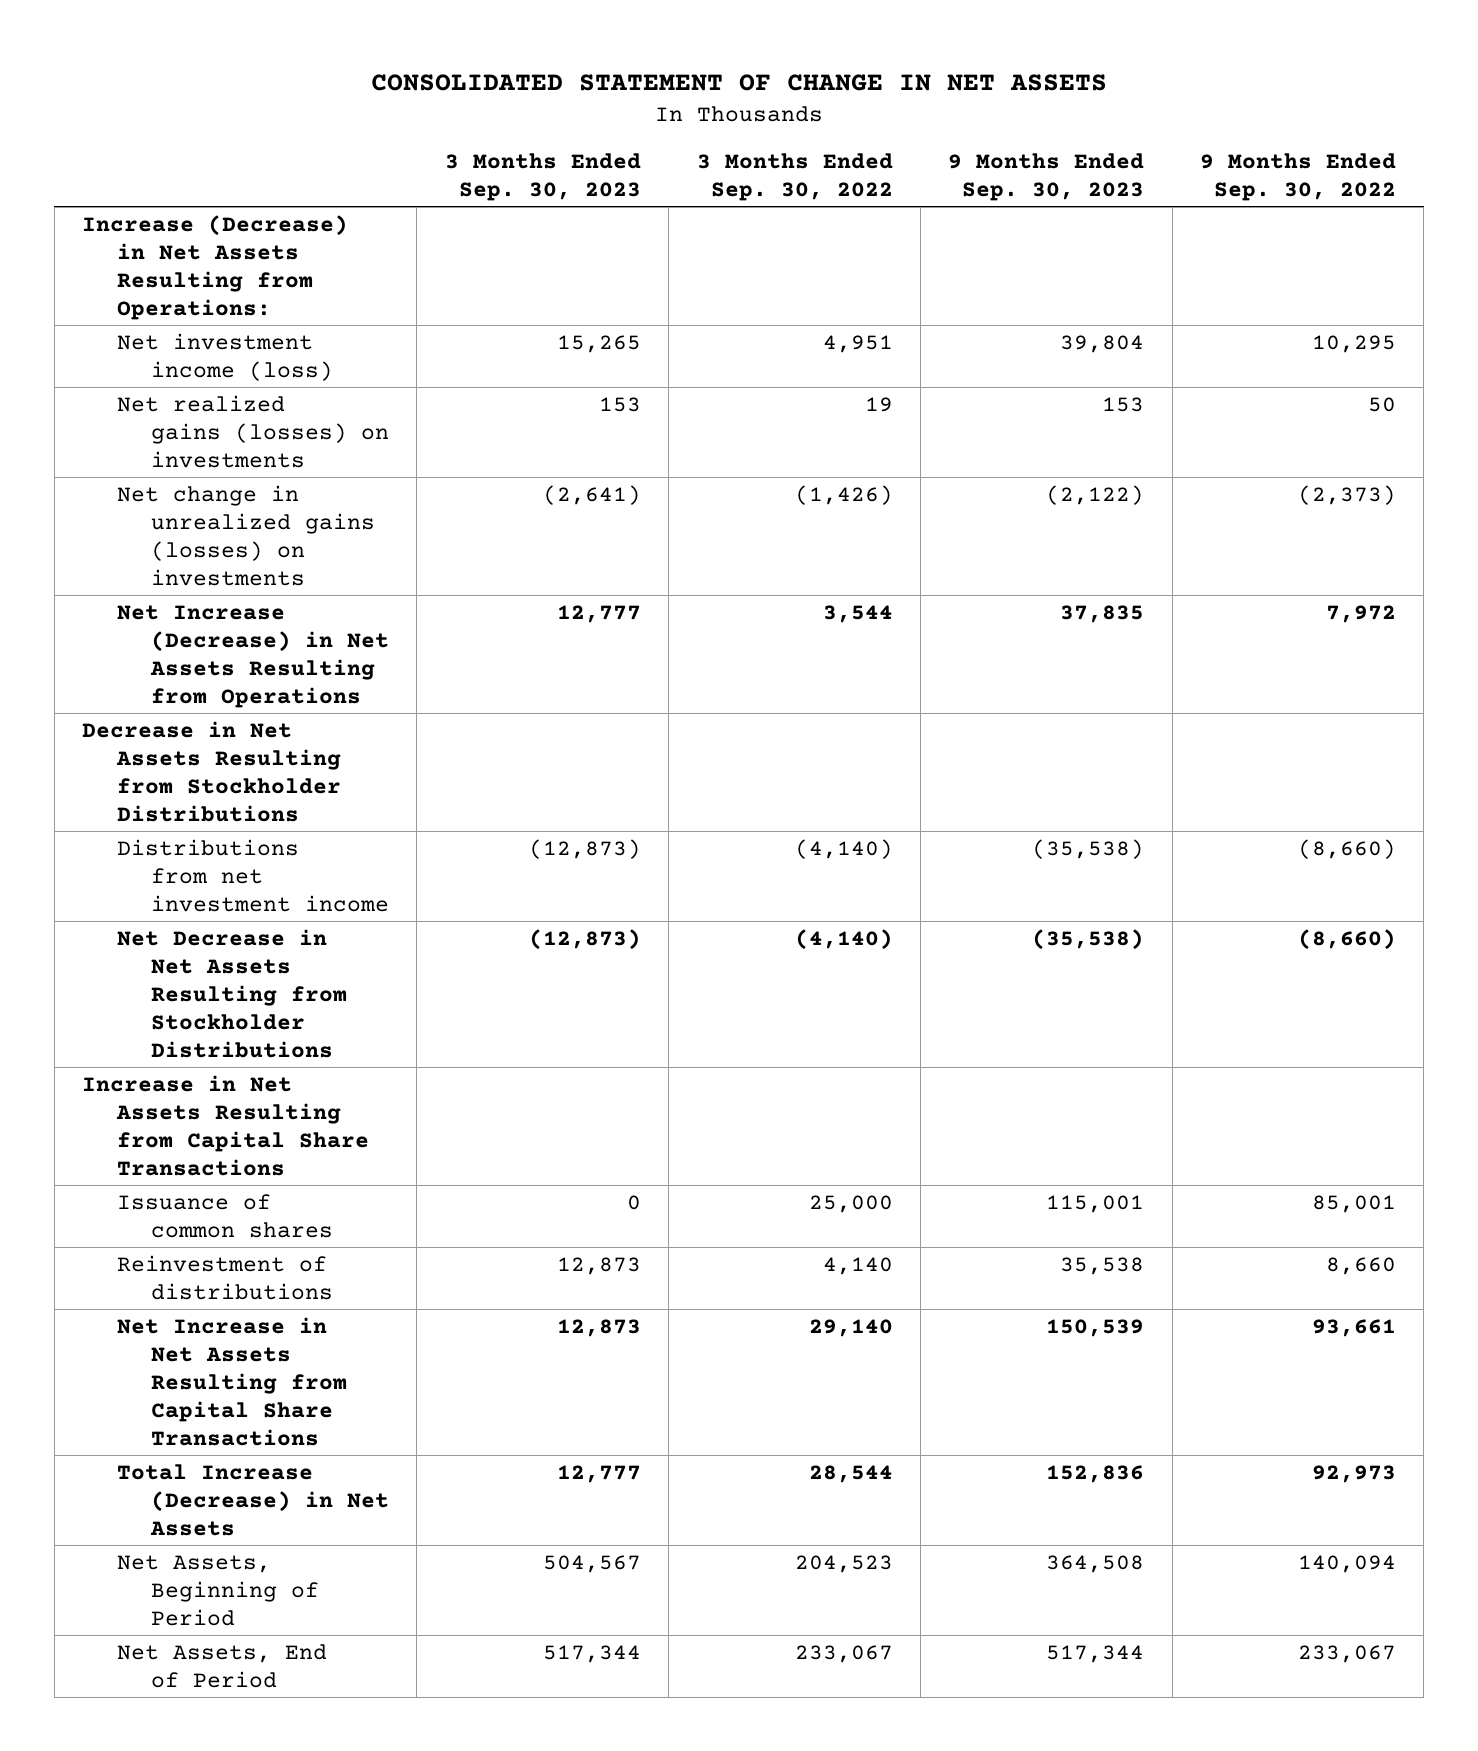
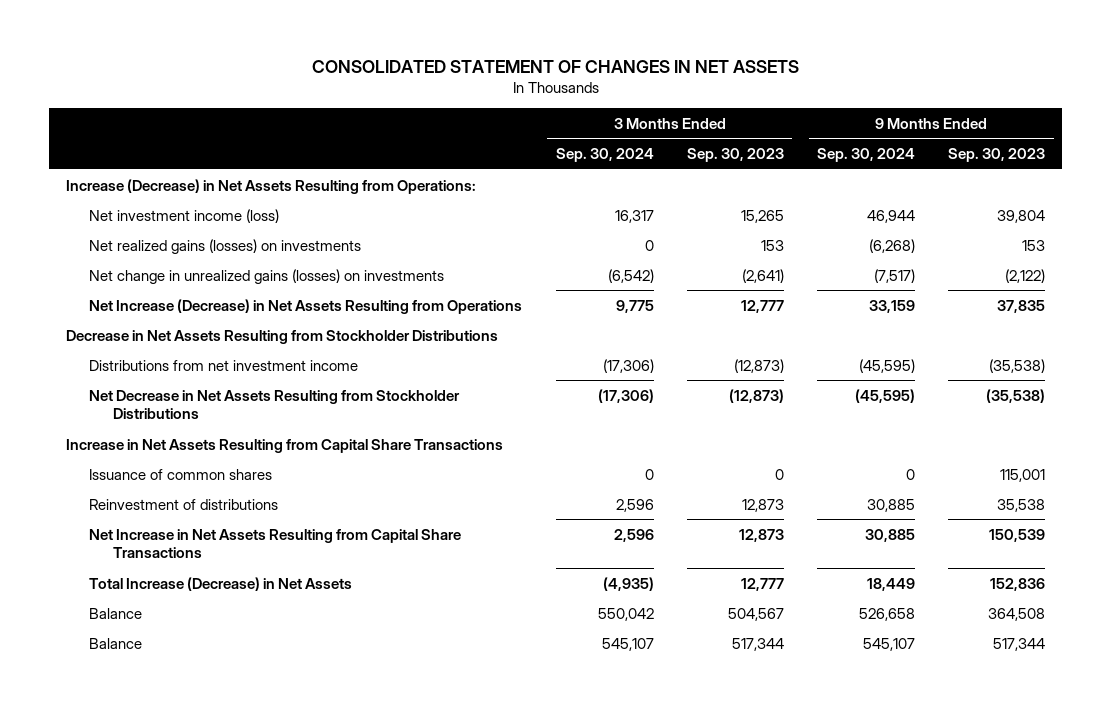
[371,74,1108,92] CONSOLIDATED STATEMENT OF CHANGE IN NET ASSETS -> [311,59,799,73] CONSOLIDATED STATEMENT OF CHANGES IN NET ASSETS
[696,152,893,201] 3 Months Ended Sep. 30, 2022 -> none
[1199,152,1396,201] 9 Months Ended Sep. 30, 2022 -> none
none -> [555,148,654,163] Sep. 30, 2024
none -> [816,148,915,163] Sep. 30, 2024
[116,1554,320,1626] Net Assets, Beginning of Period -> [89,607,143,619] Balance
[116,1643,327,1688] Net Assets, End of Period -> [89,637,143,649] Balance

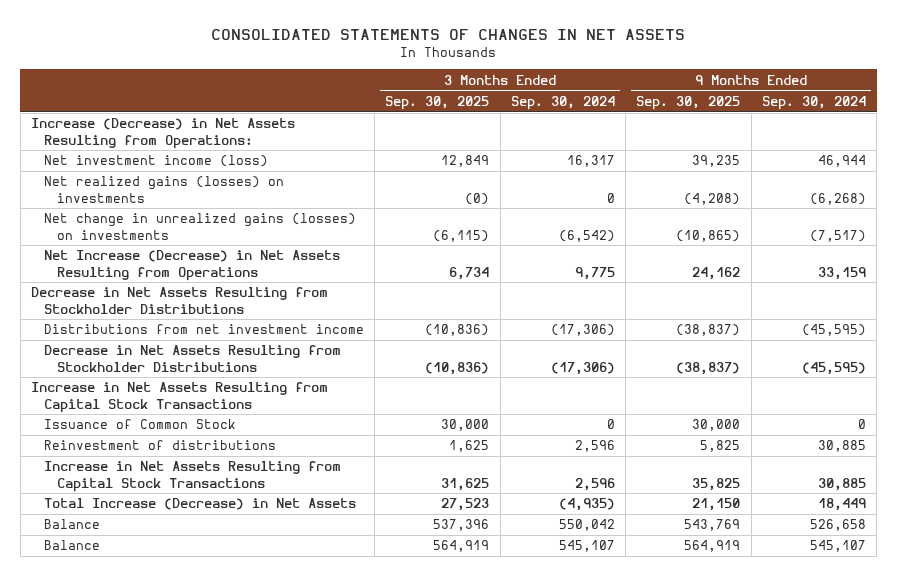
[311,59,799,73] CONSOLIDATED STATEMENT OF CHANGES IN NET ASSETS -> [211,28,686,40] CONSOLIDATED STATEMENTS OF CHANGES IN NET ASSETS
[686,148,784,163] Sep. 30, 2023 -> none
[948,148,1046,163] Sep. 30, 2023 -> none
none -> [385,95,490,110] Sep. 30, 2025
none -> [636,95,741,110] Sep. 30, 2025
[89,389,461,420] Net Decrease in Net Assets Resulting from Stockholder Distributions -> [43,345,341,372] Decrease in Net Assets Resulting from Stockholder Distributions
[66,438,504,453] Increase in Net Assets Resulting from Capital Share Transactions -> [30,382,328,413] Increase in Net Assets Resulting from Capital Stock Transactions
[89,468,273,480] Issuance of common shares -> [43,419,236,430] Issuance of Common Stock
[89,528,462,559] Net Increase in Net Assets Resulting from Capital Share Transactions -> [43,461,341,492] Increase in Net Assets Resulting from Capital Stock Transactions

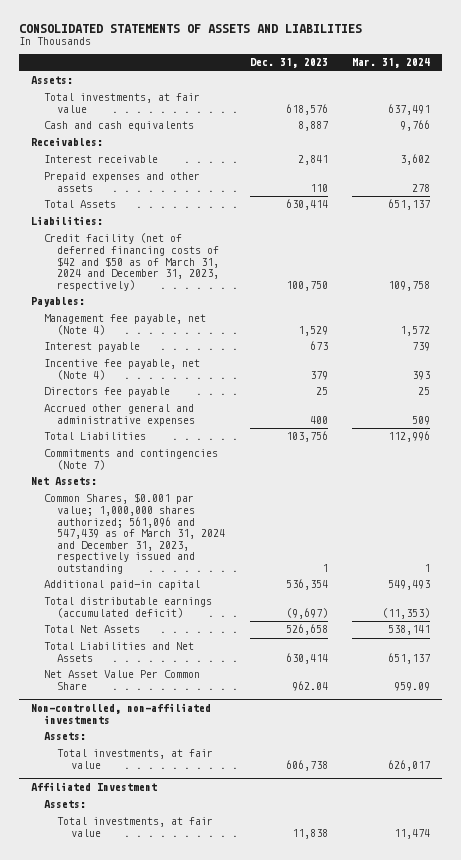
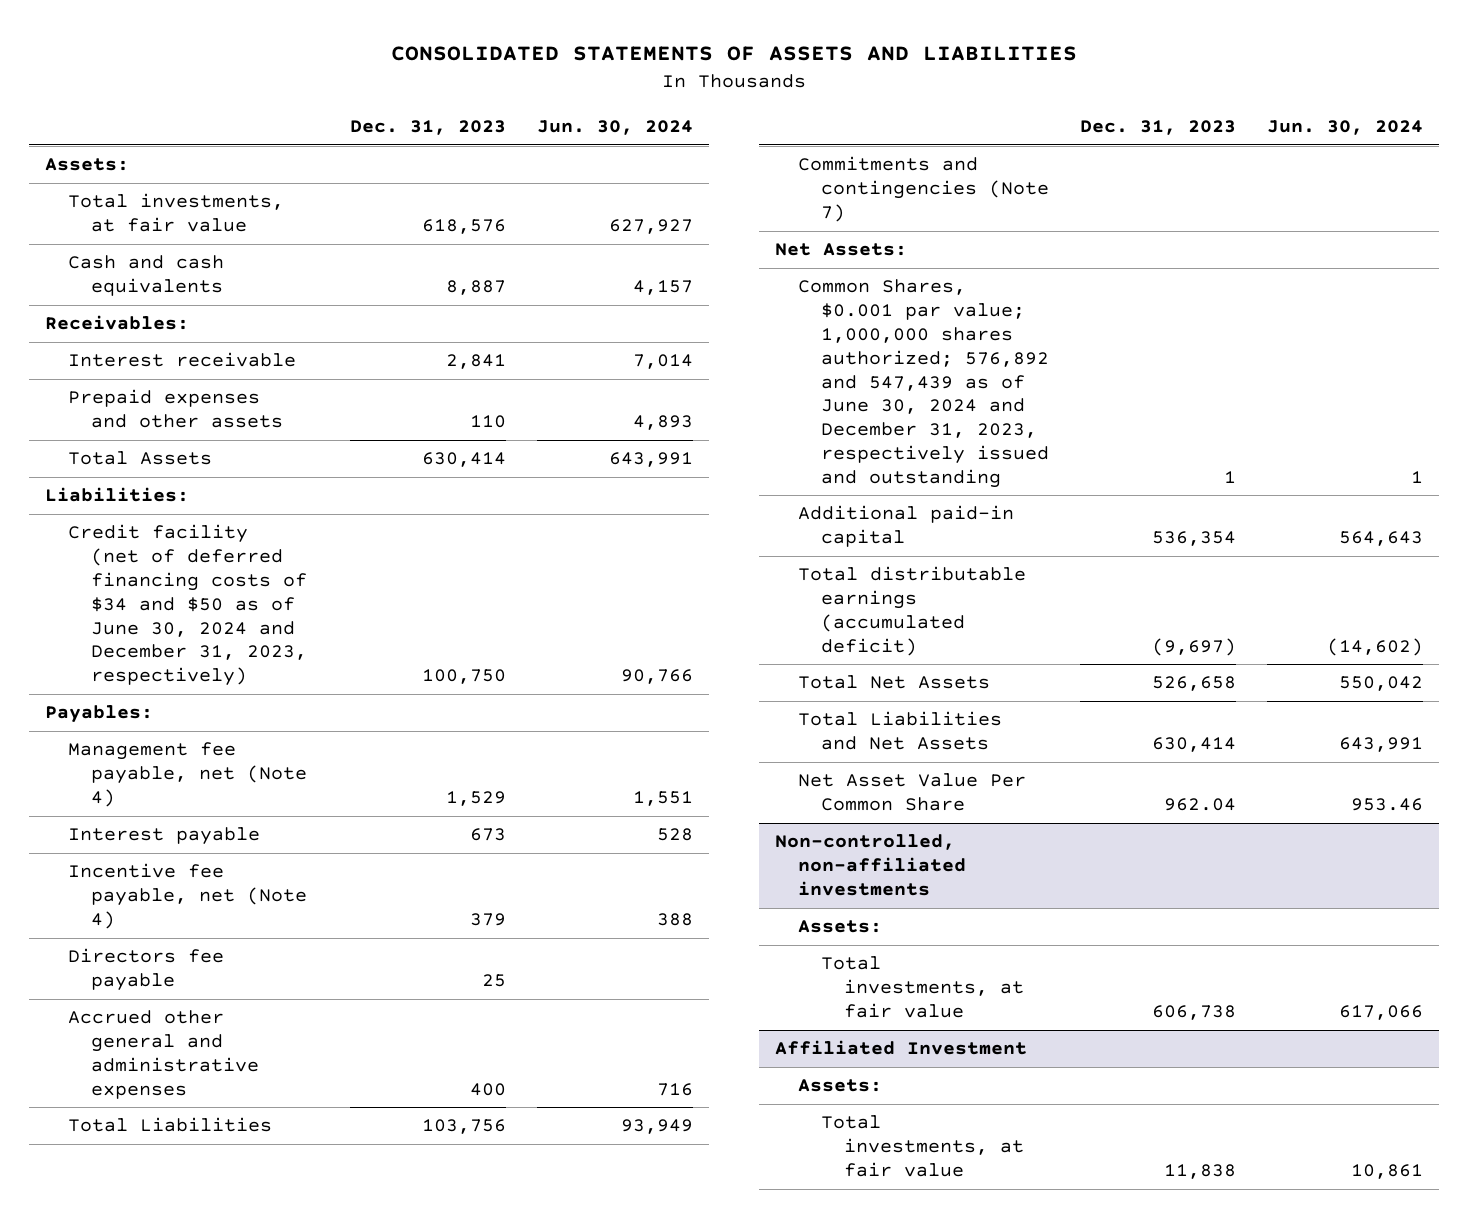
[352,58,431,69] Mar. 31, 2024 -> none
none -> [537,120,694,136] Jun. 30, 2024
[44,233,220,291] Credit facility (net of deferred financing costs of $42 and $50 as of March 31, 2024 and December 31, 2023, respectively) -> [67,524,307,687] Credit facility (net of deferred financing costs of $34 and $50 as of June 30, 2024 and December 31, 2023, respectively)
[44,493,226,575] Common Shares, $0.001 par value; 1,000,000 shares authorized; 561,096 and 547,439 as of March 31, 2024 and December 31, 2023, respectively issued and outstanding -> [797,279,1049,488] Common Shares, $0.001 par value; 1,000,000 shares authorized; 576,892 and 547,439 as of June 30, 2024 and December 31, 2023, respectively issued and outstanding

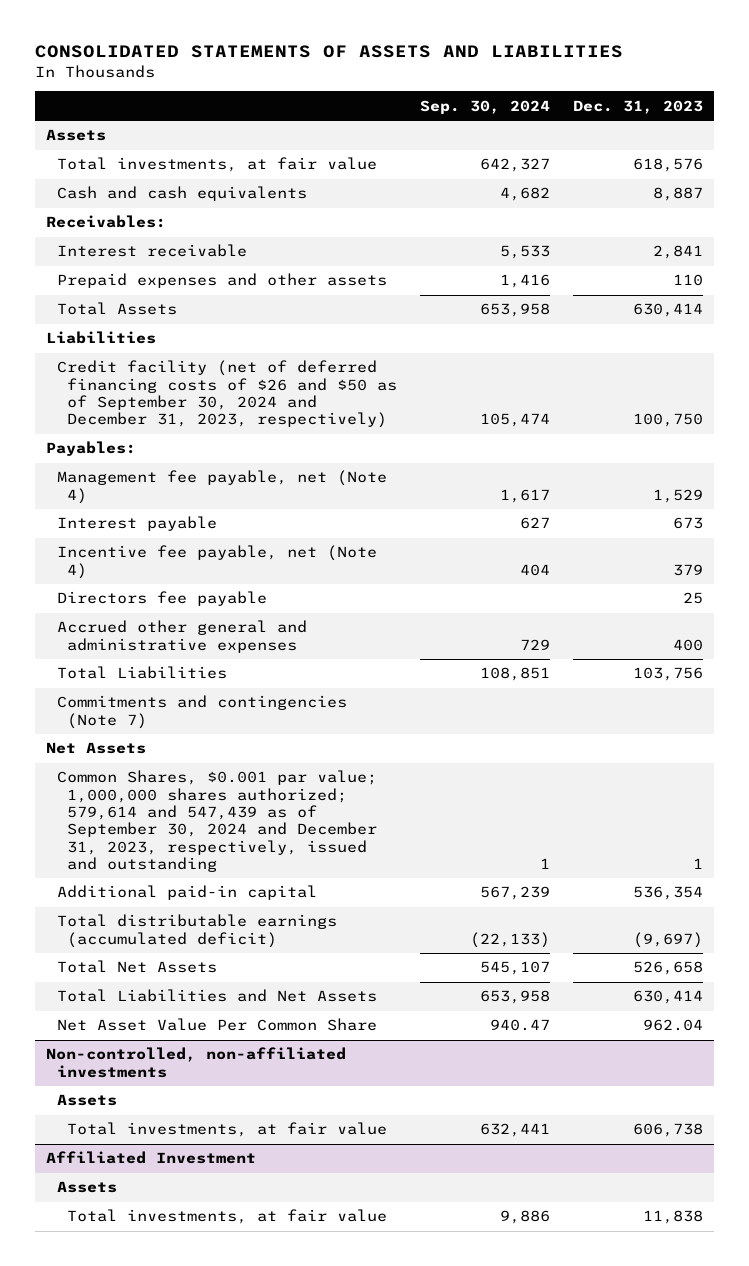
[537,120,694,136] Jun. 30, 2024 -> none
none -> [419,99,550,114] Sep. 30, 2024
[44,158,129,172] Assets: -> [46,129,107,142] Assets
[44,487,189,503] Liabilities: -> [46,331,157,345] Liabilities
[67,524,307,687] Credit facility (net of deferred financing costs of $34 and $50 as of June 30, 2024 and December 31, 2023, respectively) -> [56,360,397,429] Credit facility (net of deferred financing costs of $26 and $50 as of September 30, 2024 and December 31, 2023, respectively)
[774,243,907,257] Net Assets: -> [46,742,147,755] Net Assets
[797,279,1049,488] Common Shares, $0.001 par value; 1,000,000 shares authorized; 576,892 and 547,439 as of June 30, 2024 and December 31, 2023, respectively issued and outstanding -> [56,770,377,873] Common Shares, $0.001 par value; 1,000,000 shares authorized; 579,614 and 547,439 as of September 30, 2024 and December 31, 2023, respectively, issued and outstanding
[797,920,882,934] Assets: -> [56,1094,117,1107] Assets
[797,1079,882,1093] Assets: -> [56,1181,117,1194] Assets

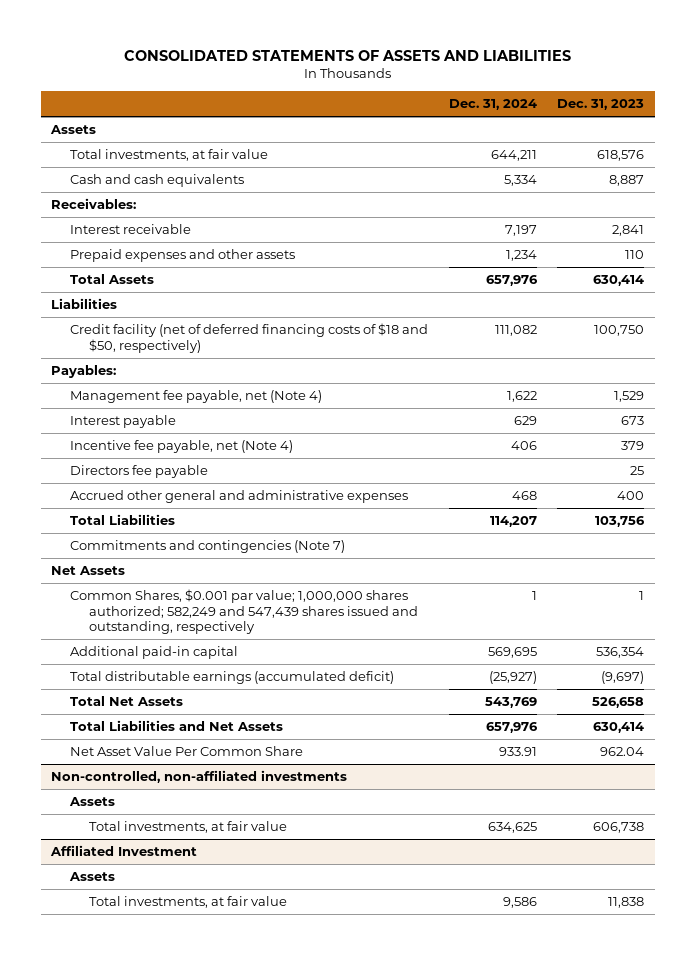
[419,99,550,114] Sep. 30, 2024 -> none
none -> [448,98,537,110] Dec. 31, 2024
[56,360,397,429] Credit facility (net of deferred financing costs of $26 and $50 as of September 30, 2024 and December 31, 2023, respectively) -> [70,323,429,353] Credit facility (net of deferred financing costs of $18 and $50, respectively)
[56,770,377,873] Common Shares, $0.001 par value; 1,000,000 shares authorized; 579,614 and 547,439 as of September 30, 2024 and December 31, 2023, respectively, issued and outstanding -> [70,589,418,635] Common Shares, $0.001 par value; 1,000,000 shares authorized; 582,249 and 547,439 shares issued and outstanding, respectively

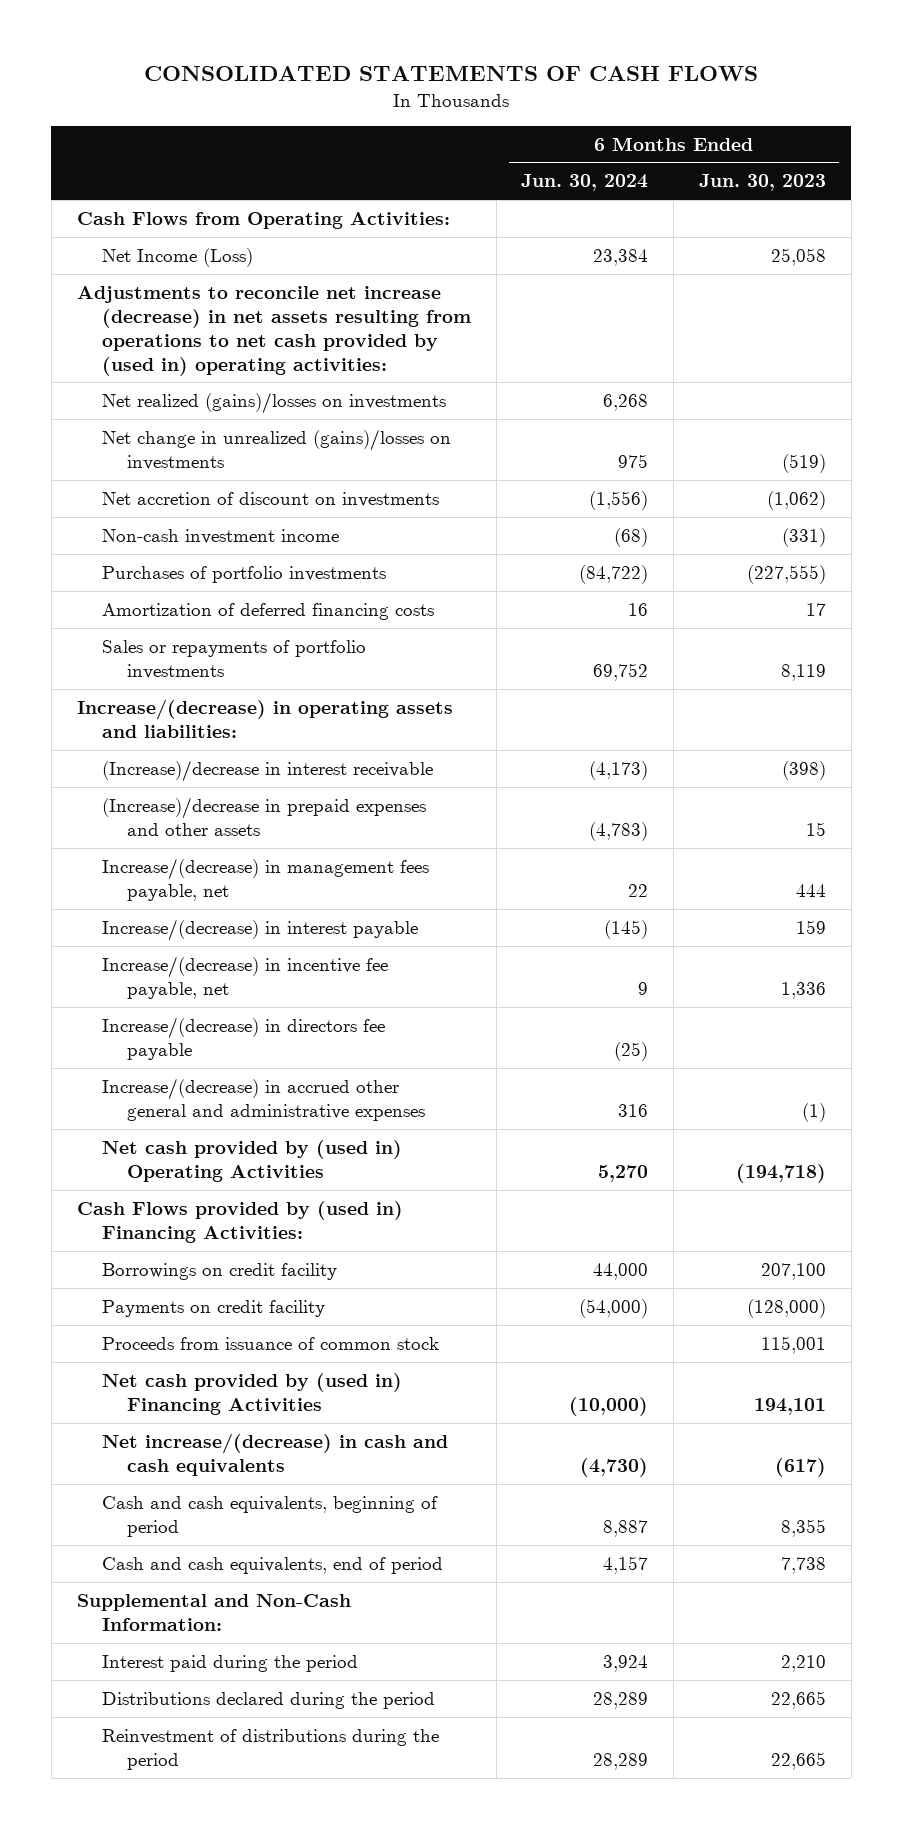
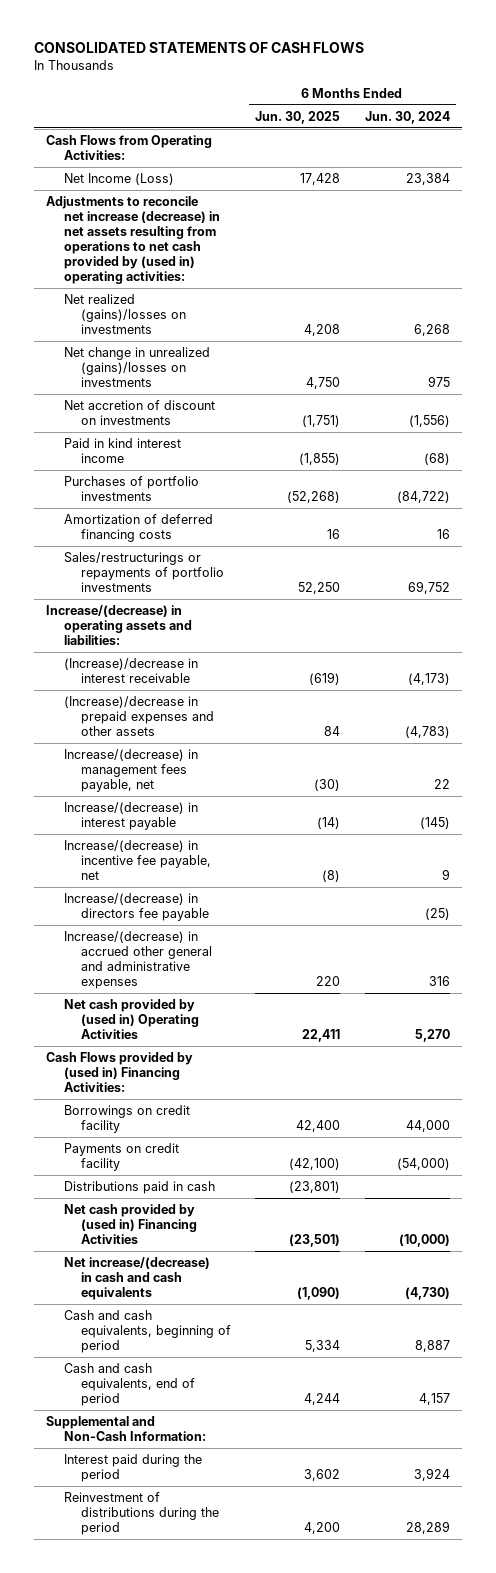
[698,174,826,192] Jun. 30, 2023 -> none
none -> [255,110,341,124] Jun. 30, 2025
[101,528,339,544] Non-cash investment income -> [63,437,181,463] Paid in kind interest income
[101,639,366,679] Sales or repayments of portfolio investments -> [63,551,225,592] Sales/restructurings or repayments of portfolio investments
[101,1336,439,1350] Proceeds from issuance of common stock -> none
none -> [63,1180,215,1194] Distributions paid in cash
[101,1691,435,1709] Distributions declared during the period -> none

